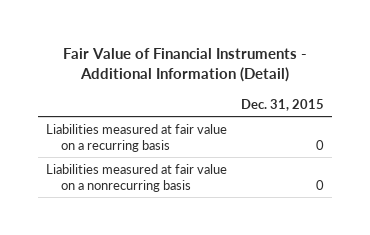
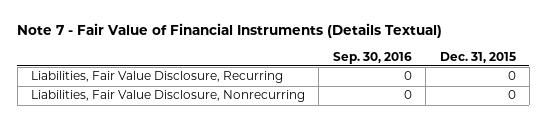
[62,47,307,83] Fair Value of Financial Instruments - Additional Information (Detail) -> [17,23,443,39] Note 7 - Fair Value of Financial Instruments (Details Textual)
none -> [332,51,412,64] Sep. 30, 2016
[45,123,227,153] Liabilities measured at fair value on a recurring basis -> [30,71,283,84] Liabilities, Fair Value Disclosure, Recurring
[45,163,227,193] Liabilities measured at fair value on a nonrecurring basis -> [30,90,305,103] Liabilities, Fair Value Disclosure, Nonrecurring

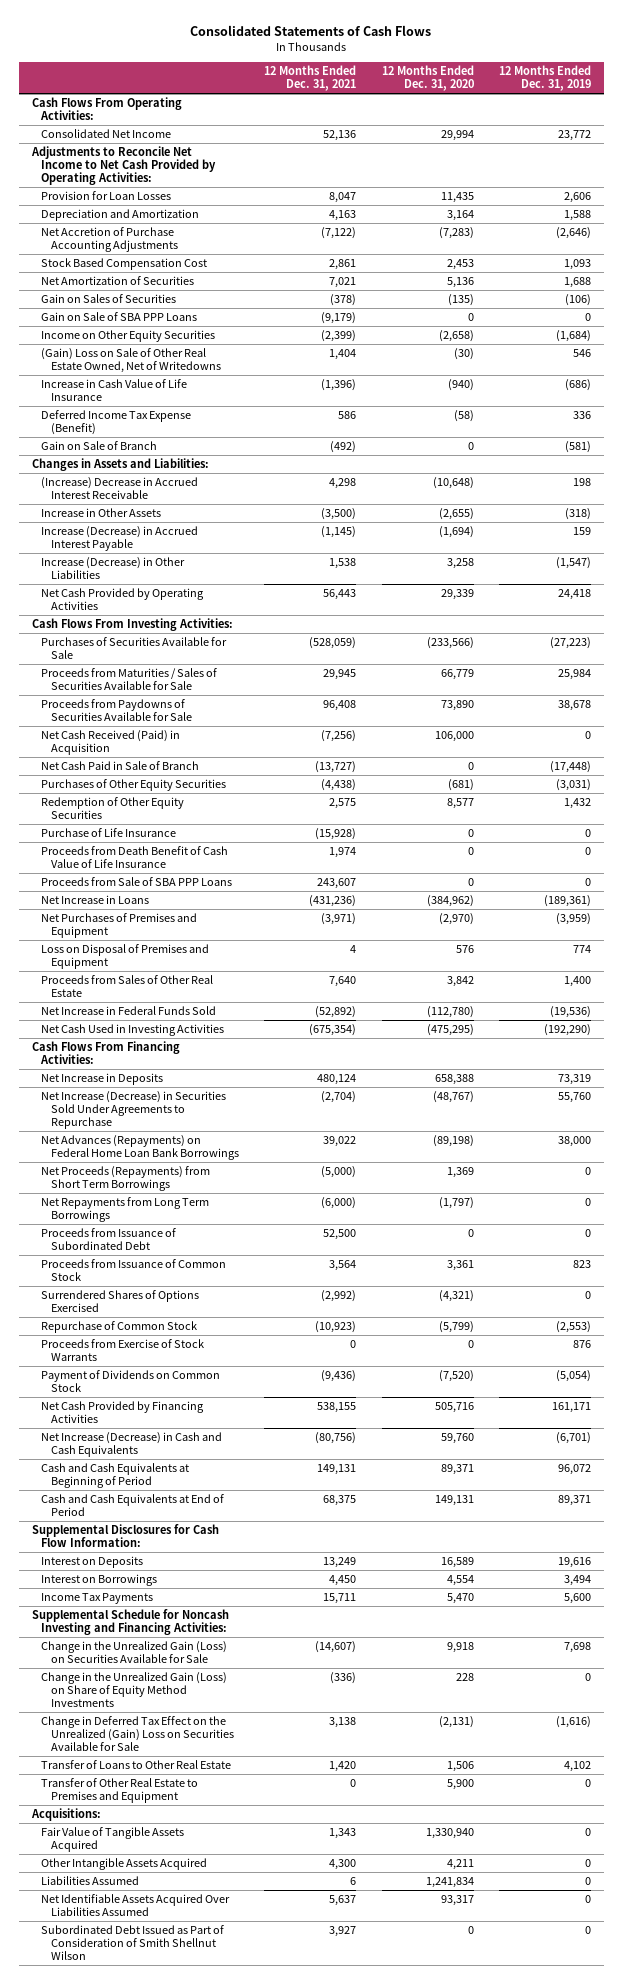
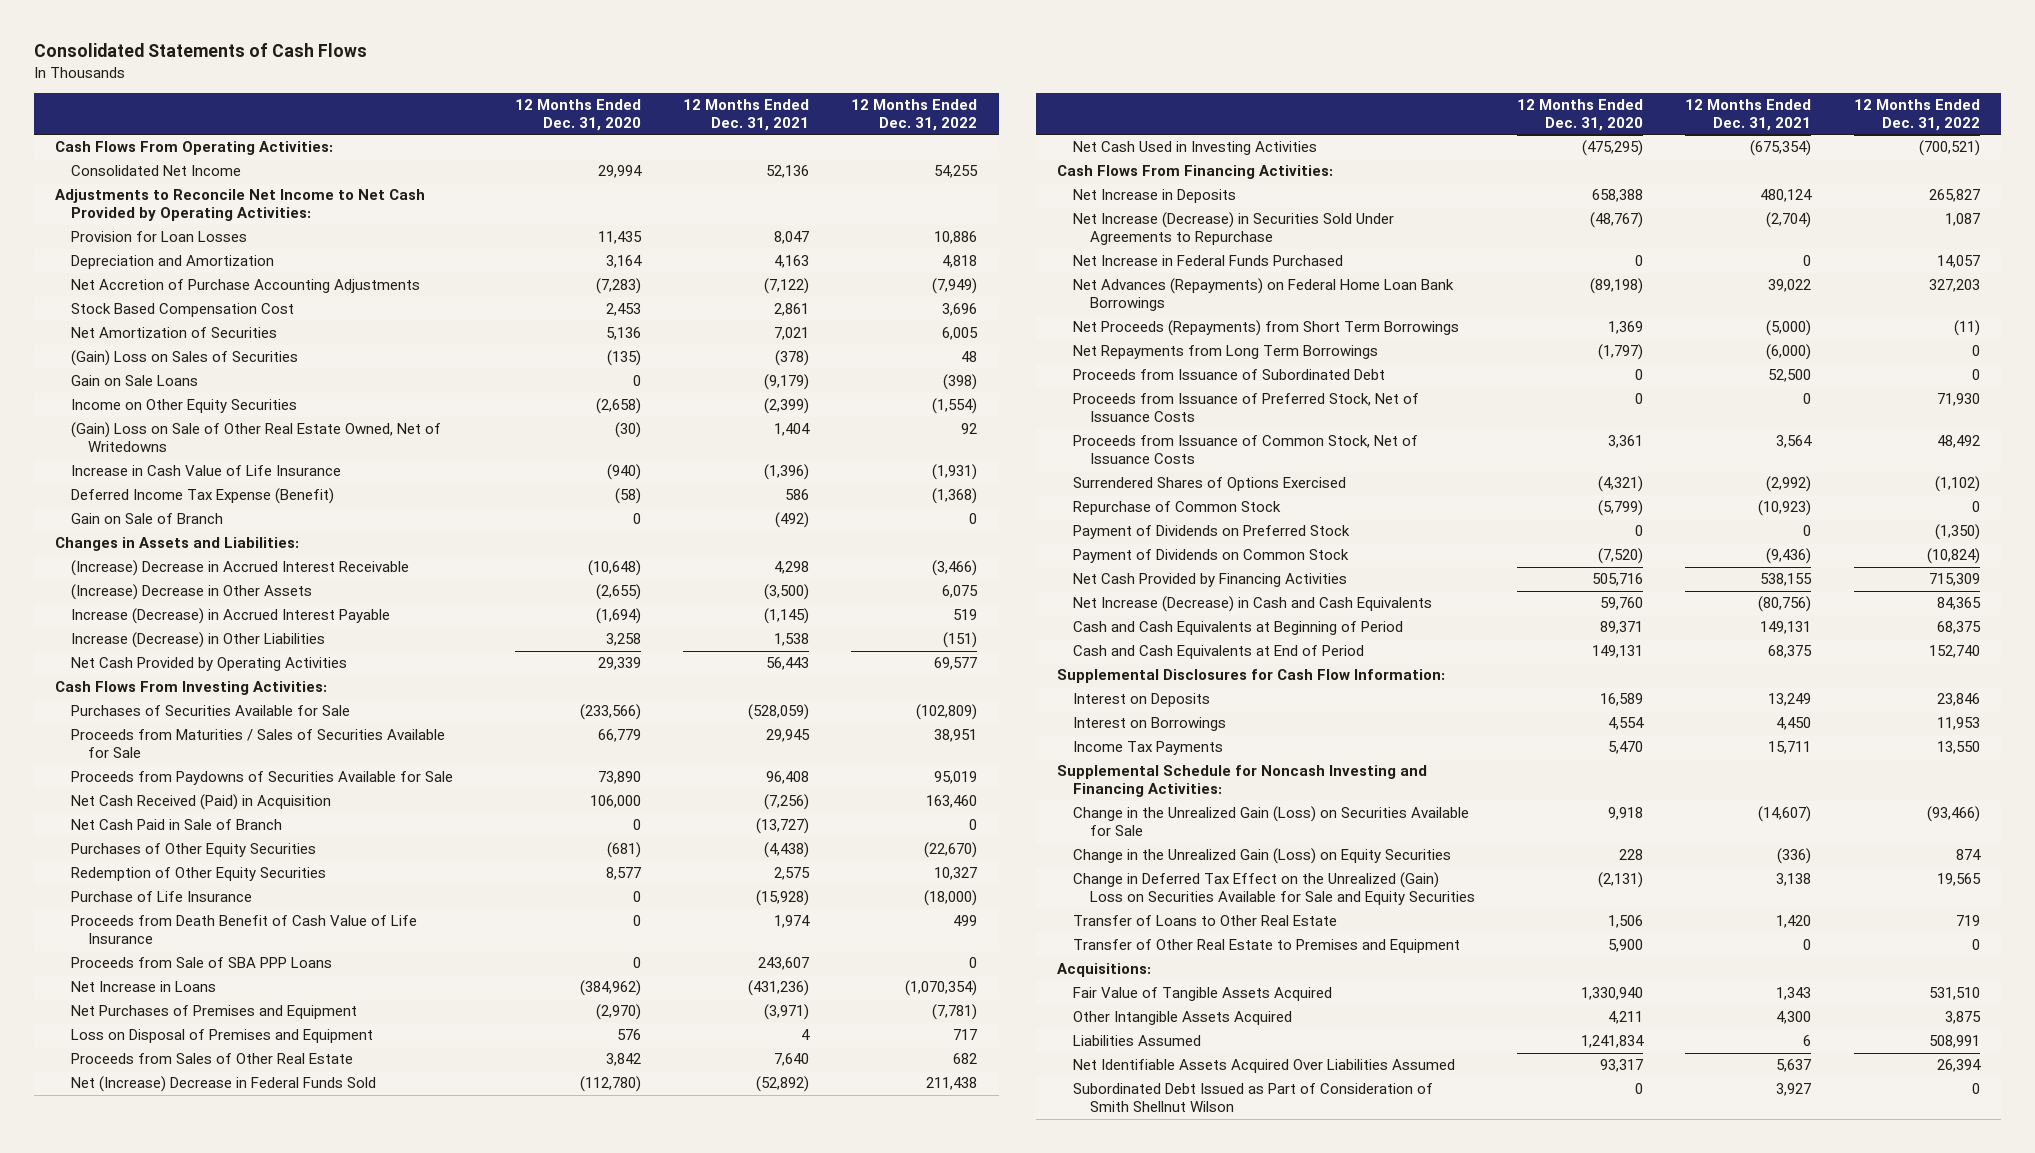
[498,65,591,92] 12 Months Ended Dec. 31, 2019 -> none
none -> [851,99,978,131] 12 Months Ended Dec. 31, 2022
[41,294,177,304] Gain on Sales of Securities -> [71,350,299,367] (Gain) Loss on Sales of Securities
[41,312,198,322] Gain on Sale of SBA PPP Loans -> [71,375,199,387] Gain on Sale Loans
[41,508,162,518] Increase in Other Assets -> [71,584,313,601] (Increase) Decrease in Other Assets
[41,1006,217,1016] Net Increase in Federal Funds Sold -> [71,1076,377,1093] Net (Increase) Decrease in Federal Funds Sold
none -> [1073,255,1344,267] Net Increase in Federal Funds Purchased
none -> [1073,393,1420,423] Proceeds from Issuance of Preferred Stock, Net of Issuance Costs
[41,1259,227,1282] Proceeds from Issuance of Common Stock -> [1073,435,1419,465] Proceeds from Issuance of Common Stock, Net of Issuance Costs
[41,1339,205,1362] Proceeds from Exercise of Stock Warrants -> none
none -> [1073,525,1351,540] Payment of Dividends on Preferred Stock
[41,1672,228,1708] Change in the Unrealized Gain (Loss) on Share of Equity Method Investments -> [1073,848,1452,865] Change in the Unrealized Gain (Loss) on Equity Securities
[41,1716,234,1752] Change in Deferred Tax Effect on the Unrealized (Gain) Loss on Securities Available for Sale -> [1073,872,1475,906] Change in Deferred Tax Effect on the Unrealized (Gain) Loss on Securities Available for Sale and Equity Securities

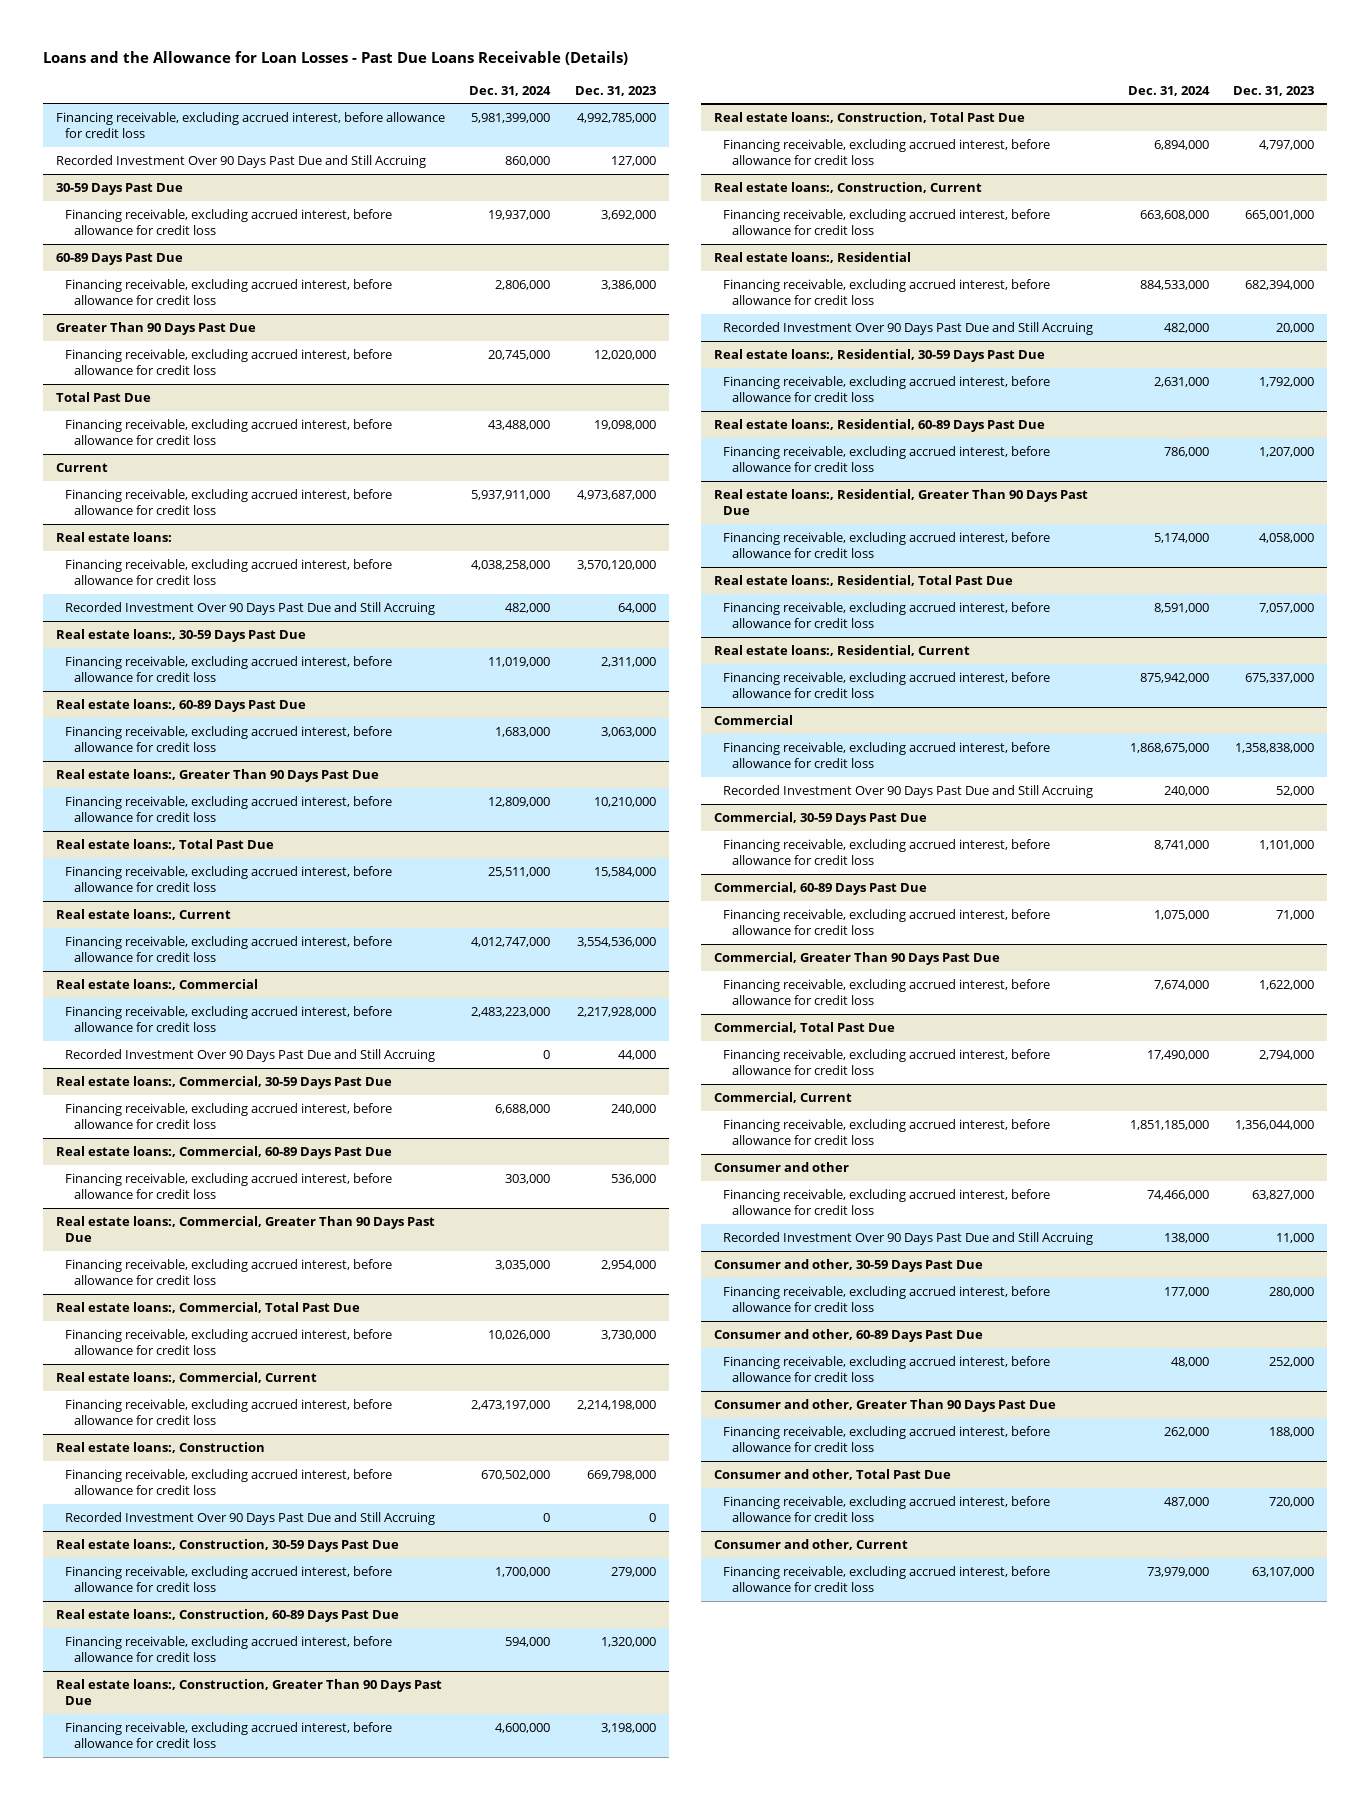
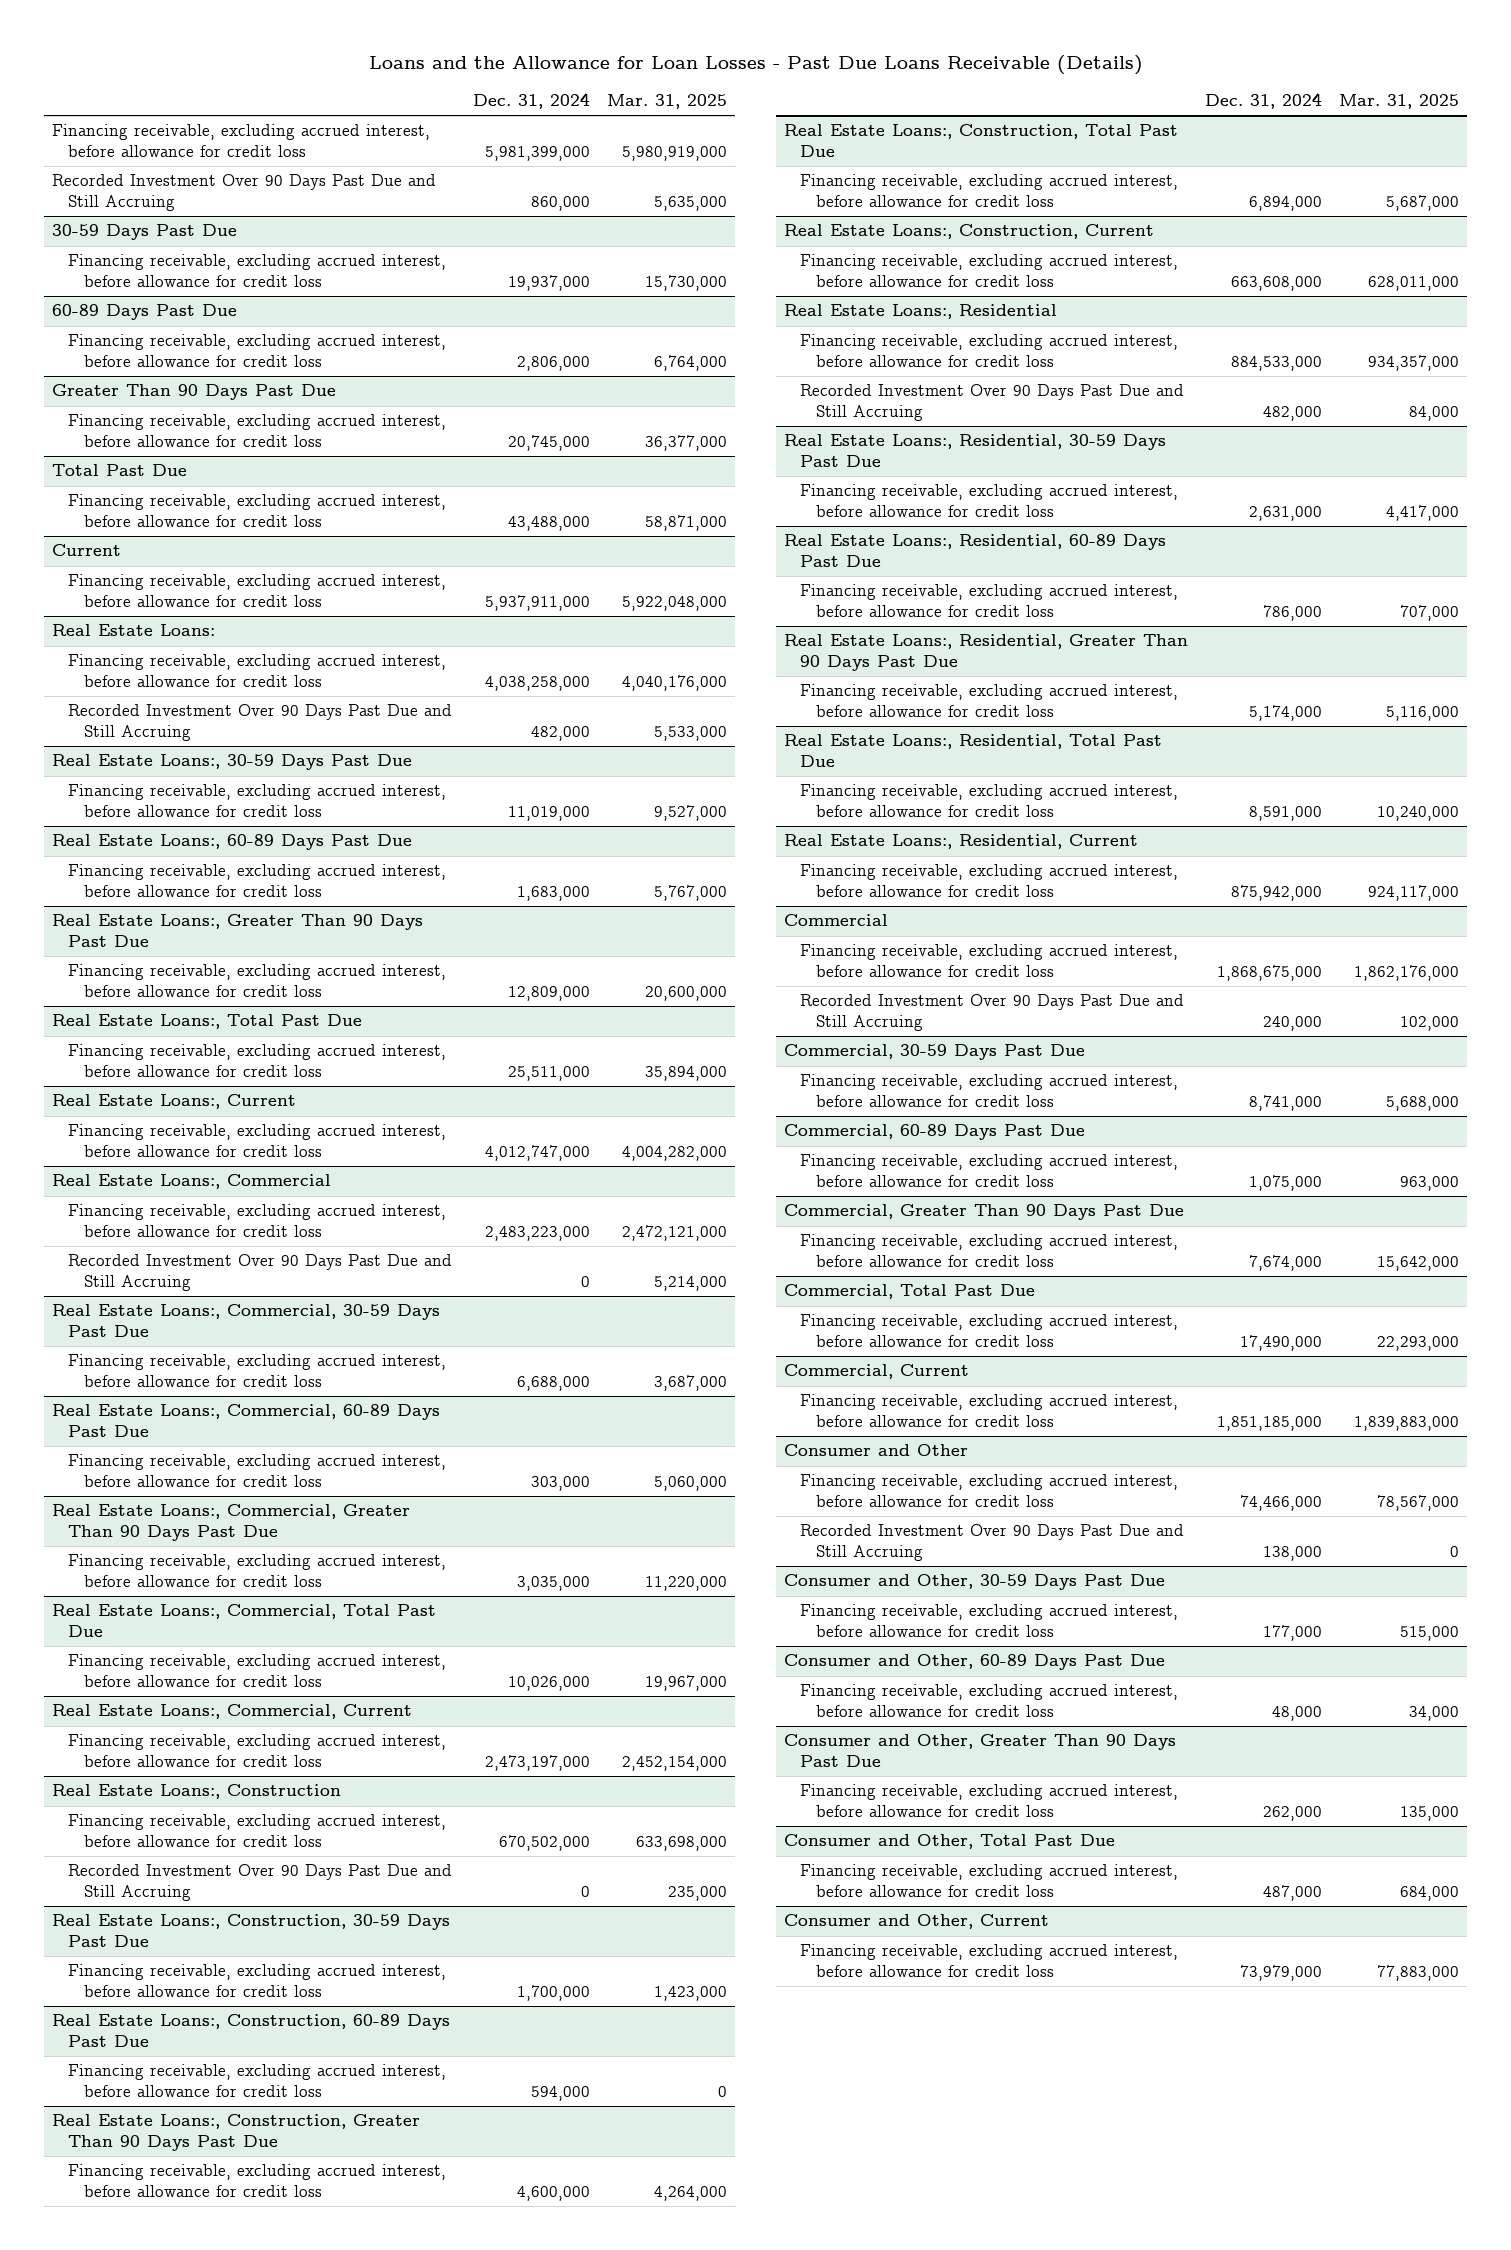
[575,85,657,96] Dec. 31, 2023 -> none
none -> [606,93,727,109] Mar. 31, 2025
[55,531,172,542] Real estate loans: -> [52,624,216,637] Real Estate Loans:
[55,628,306,642] Real estate loans:, 30-59 Days Past Due -> [52,754,413,771] Real Estate Loans:, 30-59 Days Past Due
[55,698,306,712] Real estate loans:, 60-89 Days Past Due -> [52,834,413,851] Real Estate Loans:, 60-89 Days Past Due
[55,768,379,782] Real estate loans:, Greater Than 90 Days Past Due -> [52,914,424,948] Real Estate Loans:, Greater Than 90 Days Past Due
[55,838,274,850] Real estate loans:, Total Past Due -> [52,1014,363,1030] Real Estate Loans:, Total Past Due
[55,908,231,920] Real estate loans:, Current -> [52,1094,297,1110] Real Estate Loans:, Current
[55,978,258,990] Real estate loans:, Commercial -> [52,1174,332,1190] Real Estate Loans:, Commercial
[55,1075,392,1089] Real estate loans:, Commercial, 30-59 Days Past Due -> [52,1304,441,1338] Real Estate Loans:, Commercial, 30-59 Days Past Due
[55,1145,392,1159] Real estate loans:, Commercial, 60-89 Days Past Due -> [52,1404,441,1438] Real Estate Loans:, Commercial, 60-89 Days Past Due
[55,1215,435,1243] Real estate loans:, Commercial, Greater Than 90 Days Past Due -> [52,1504,411,1542] Real Estate Loans:, Commercial, Greater Than 90 Days Past Due
[55,1301,360,1313] Real estate loans:, Commercial, Total Past Due -> [52,1604,437,1638] Real Estate Loans:, Commercial, Total Past Due
[55,1371,317,1383] Real estate loans:, Commercial, Current -> [52,1704,413,1720] Real Estate Loans:, Commercial, Current
[55,1441,265,1453] Real estate loans:, Construction -> [52,1784,342,1800] Real Estate Loans:, Construction
[55,1538,399,1552] Real estate loans:, Construction, 30-59 Days Past Due -> [52,1914,451,1948] Real Estate Loans:, Construction, 30-59 Days Past Due
[55,1608,399,1622] Real estate loans:, Construction, 60-89 Days Past Due -> [52,2014,451,2048] Real Estate Loans:, Construction, 60-89 Days Past Due
[55,1678,442,1706] Real estate loans:, Construction, Greater Than 90 Days Past Due -> [52,2114,421,2152] Real Estate Loans:, Construction, Greater Than 90 Days Past Due
[713,111,1025,123] Real estate loans:, Construction, Total Past Due -> [784,124,1179,158] Real Estate Loans:, Construction, Total Past Due
[713,181,982,193] Real estate loans:, Construction, Current -> [784,224,1155,240] Real Estate Loans:, Construction, Current
[713,251,911,263] Real estate loans:, Residential -> [784,304,1058,320] Real Estate Loans:, Residential
[713,348,1045,362] Real estate loans:, Residential, 30-59 Days Past Due -> [784,434,1167,468] Real Estate Loans:, Residential, 30-59 Days Past Due
[713,418,1045,432] Real estate loans:, Residential, 60-89 Days Past Due -> [784,534,1167,568] Real Estate Loans:, Residential, 60-89 Days Past Due
[713,488,1088,516] Real estate loans:, Residential, Greater Than 90 Days Past Due -> [784,634,1189,672] Real Estate Loans:, Residential, Greater Than 90 Days Past Due
[713,574,1013,586] Real estate loans:, Residential, Total Past Due -> [784,734,1163,768] Real Estate Loans:, Residential, Total Past Due
[713,644,970,656] Real estate loans:, Residential, Current -> [784,834,1139,850] Real Estate Loans:, Residential, Current
[713,1161,849,1172] Consumer and other -> [784,1444,969,1457] Consumer and Other
[713,1258,983,1272] Consumer and other, 30-59 Days Past Due -> [784,1574,1166,1591] Consumer and Other, 30-59 Days Past Due
[713,1328,983,1342] Consumer and other, 60-89 Days Past Due -> [784,1654,1166,1671] Consumer and Other, 60-89 Days Past Due
[713,1398,1056,1412] Consumer and other, Greater Than 90 Days Past Due -> [784,1734,1177,1768] Consumer and Other, Greater Than 90 Days Past Due
[713,1468,951,1480] Consumer and other, Total Past Due -> [784,1834,1116,1850] Consumer and Other, Total Past Due
[713,1538,908,1550] Consumer and other, Current -> [784,1914,1050,1930] Consumer and Other, Current

